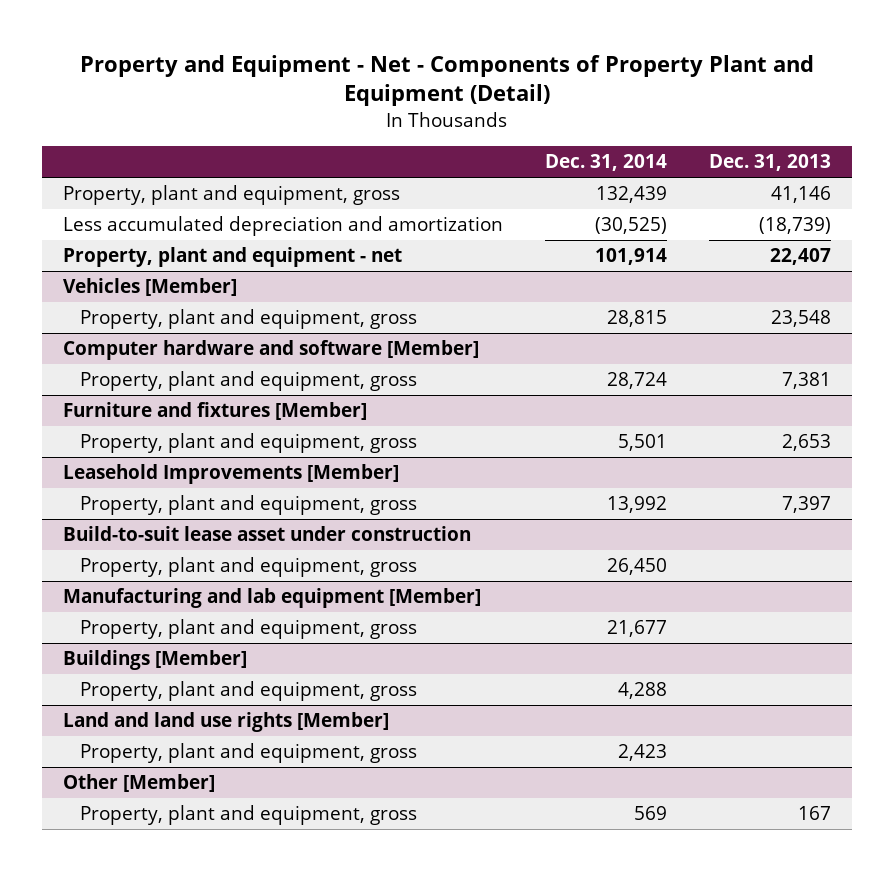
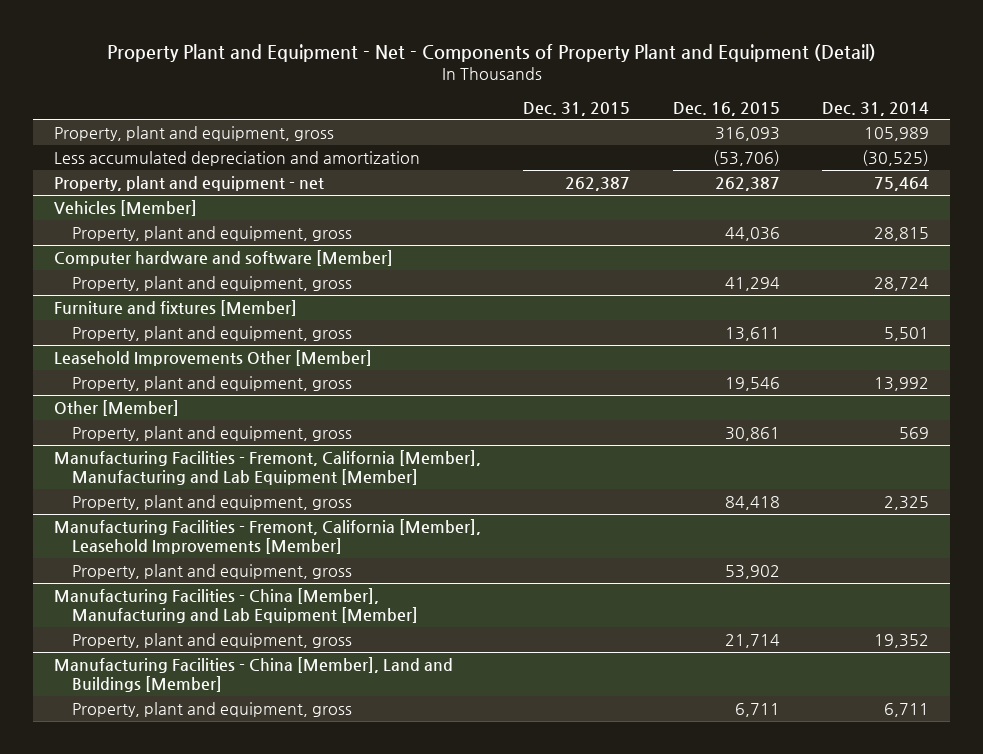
[80,54,815,107] Property and Equipment - Net - Components of Property Plant and Equipment (Detail) -> [106,43,876,62] Property Plant and Equipment - Net - Components of Property Plant and Equipment (Detail)
[709,154,832,172] Dec. 31, 2013 -> none
none -> [523,101,631,116] Dec. 31, 2015
none -> [672,101,780,116] Dec. 16, 2015
[596,186,668,204] 132,439 -> [863,126,929,141] 105,989
[595,248,668,266] 101,914 -> [873,176,929,191] 75,464
[63,464,400,485] Leasehold Improvements [Member] -> [54,349,373,366] Leasehold Improvements Other [Member]
[63,526,472,542] Build-to-suit lease asset under construction -> none
[80,557,418,578] Property, plant and equipment, gross -> none
[63,588,482,609] Manufacturing and lab equipment [Member] -> none
[80,619,418,640] Property, plant and equipment, gross -> none
[63,650,248,671] Buildings [Member] -> none
[80,681,418,702] Property, plant and equipment, gross -> none
[63,712,390,733] Land and land use rights [Member] -> none
[80,743,418,764] Property, plant and equipment, gross -> none
none -> [54,449,482,485] Manufacturing Facilities - Fremont, California [Member], Manufacturing and Lab Equipment [Member]
none -> [72,494,353,510] Property, plant and equipment, gross
none -> [54,518,482,554] Manufacturing Facilities - Fremont, California [Member], Leasehold Improvements [Member]
none -> [72,563,353,579] Property, plant and equipment, gross
none -> [54,587,419,623] Manufacturing Facilities - China [Member], Manufacturing and Lab Equipment [Member]
none -> [72,632,353,648] Property, plant and equipment, gross
none -> [54,656,454,692] Manufacturing Facilities - China [Member], Land and Buildings [Member]
none -> [72,701,353,717] Property, plant and equipment, gross

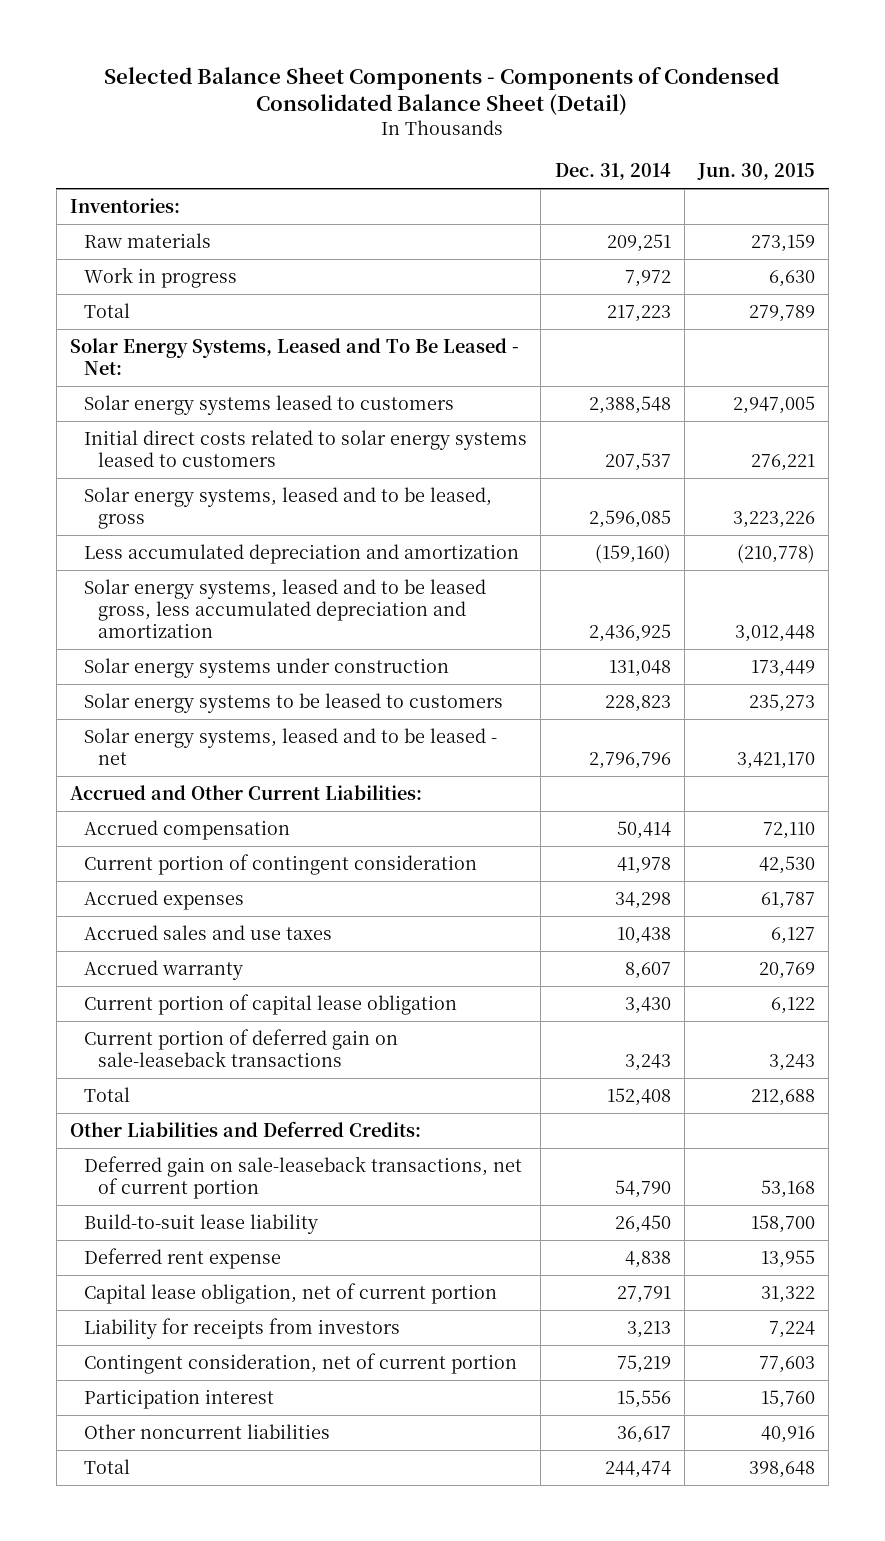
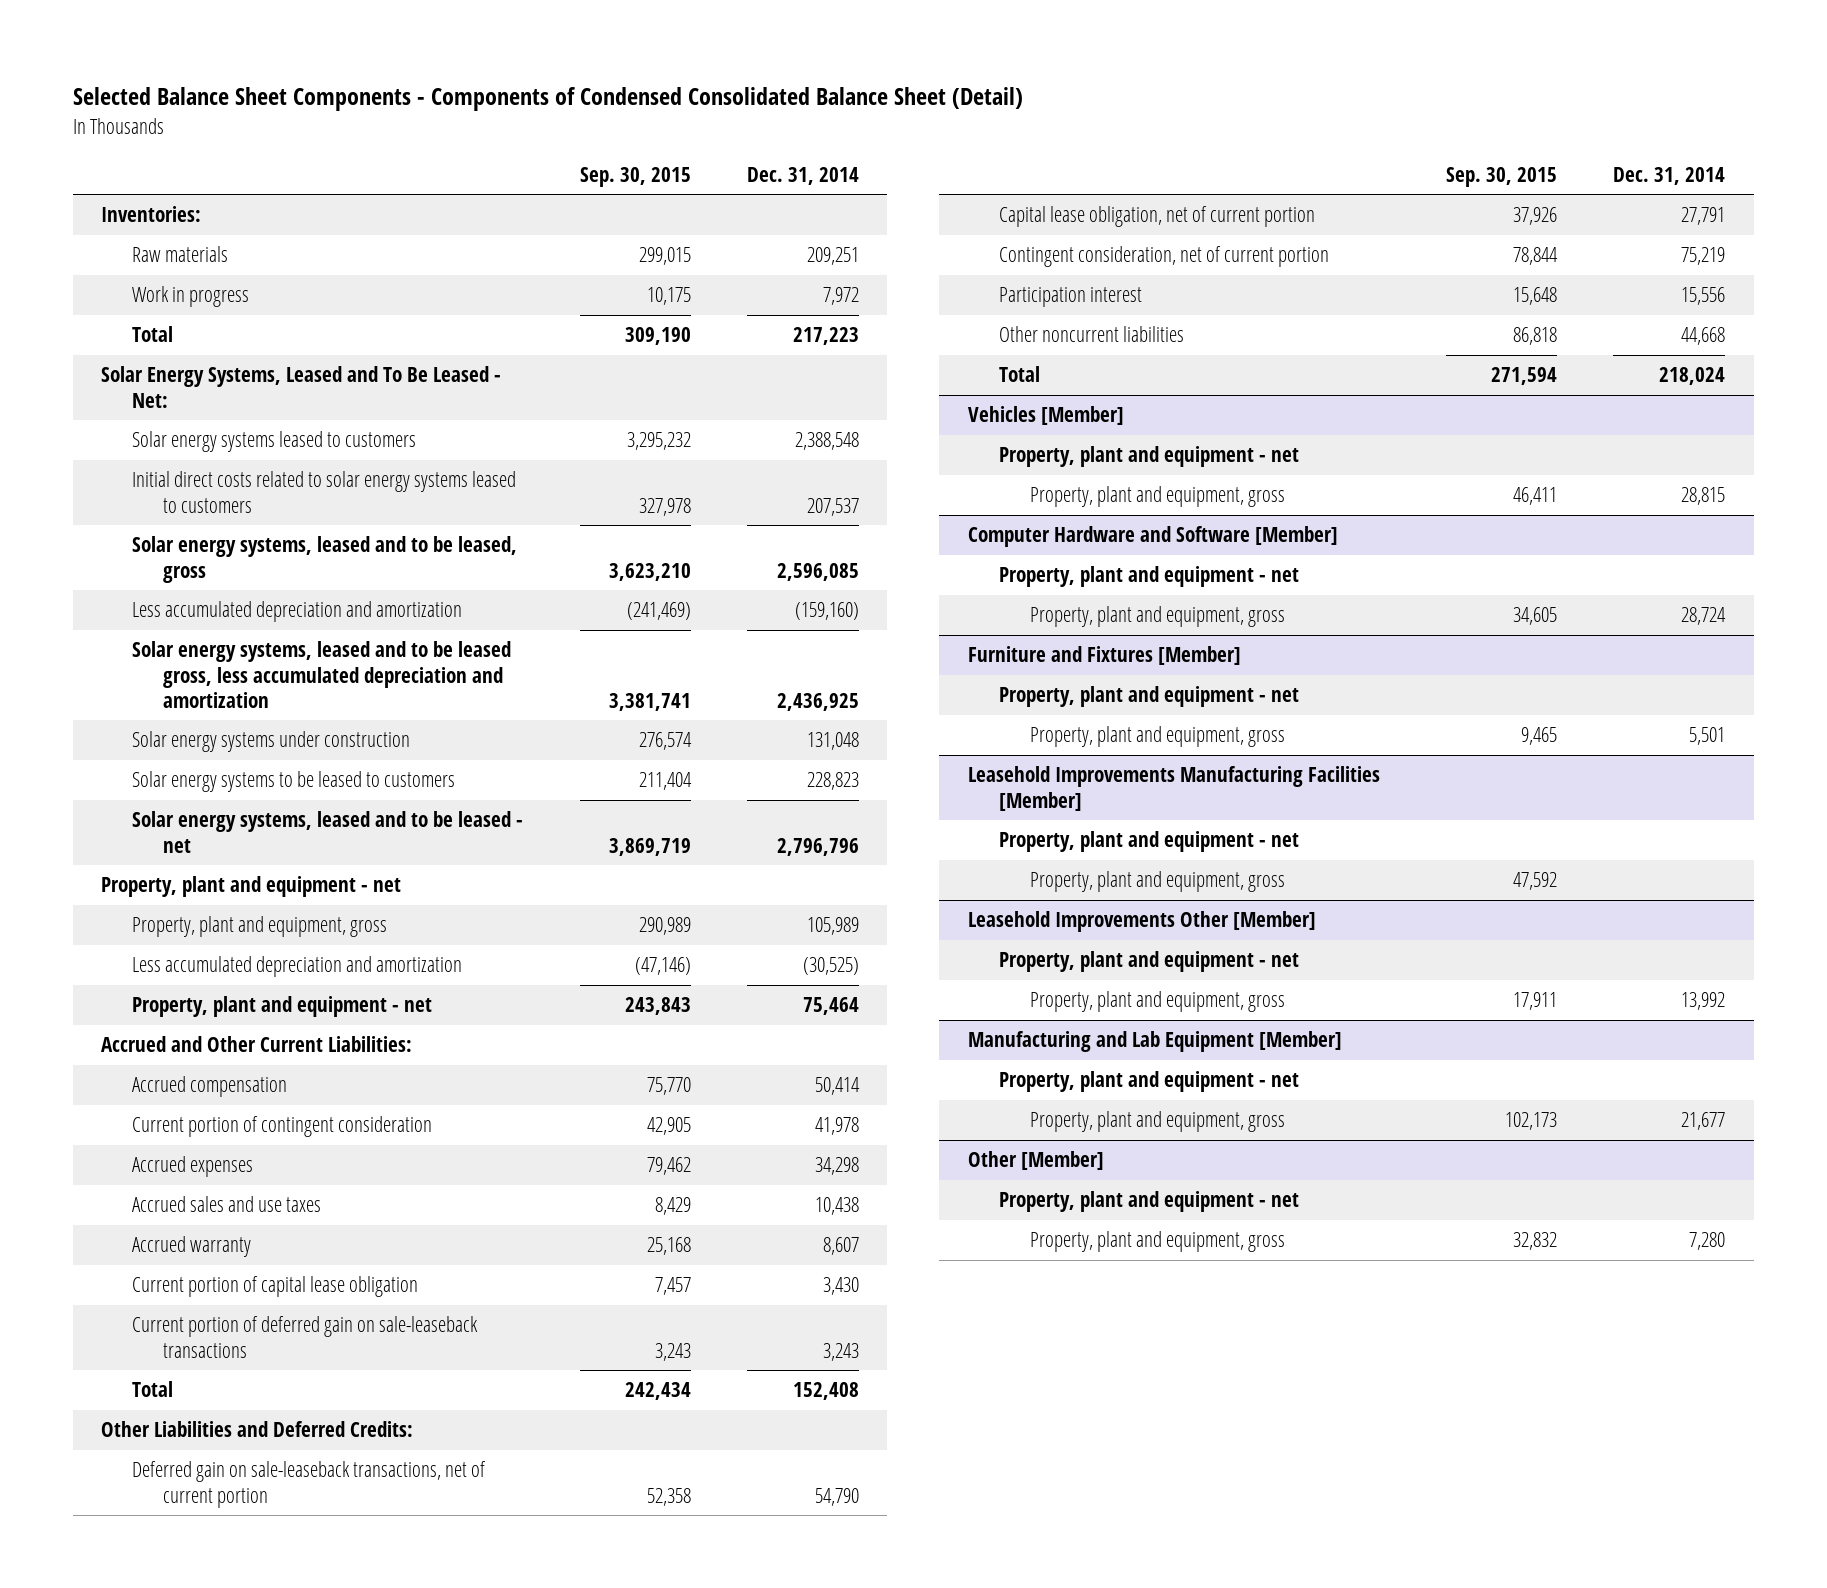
[697,163,816,181] Jun. 30, 2015 -> none
none -> [579,166,691,187] Sep. 30, 2015
none -> [101,876,402,898] Property, plant and equipment - net
none -> [132,916,388,938] Property, plant and equipment, gross
none -> [132,956,463,978] Less accumulated depreciation and amortization
none -> [132,996,433,1018] Property, plant and equipment - net
[84,1214,319,1235] Build-to-suit lease liability -> none
[84,1248,282,1270] Deferred rent expense -> none
[84,1318,401,1340] Liability for receipts from investors -> none
[616,1426,671,1444] 36,617 -> [1681,327,1726,346] 44,668
[604,1461,671,1479] 244,474 -> [1659,367,1726,386] 218,024
none -> [967,406,1124,426] Vehicles [Member]
none -> [998,446,1299,468] Property, plant and equipment - net
none -> [1029,486,1285,508] Property, plant and equipment, gross
none -> [967,526,1338,548] Computer Hardware and Software [Member]
none -> [998,566,1299,588] Property, plant and equipment - net
none -> [1029,606,1285,628] Property, plant and equipment, gross
none -> [967,646,1241,666] Furniture and Fixtures [Member]
none -> [998,686,1299,708] Property, plant and equipment - net
none -> [1029,726,1285,748] Property, plant and equipment, gross
none -> [967,766,1380,811] Leasehold Improvements Manufacturing Facilities [Member]
none -> [998,831,1299,853] Property, plant and equipment - net
none -> [1029,871,1285,893] Property, plant and equipment, gross
none -> [967,911,1316,933] Leasehold Improvements Other [Member]
none -> [998,951,1299,973] Property, plant and equipment - net
none -> [1029,991,1285,1013] Property, plant and equipment, gross
none -> [967,1031,1342,1053] Manufacturing and Lab Equipment [Member]
none -> [998,1071,1299,1093] Property, plant and equipment - net
none -> [1029,1111,1285,1133] Property, plant and equipment, gross
none -> [967,1151,1104,1171] Other [Member]
none -> [998,1191,1299,1213] Property, plant and equipment - net
none -> [1029,1231,1285,1253] Property, plant and equipment, gross

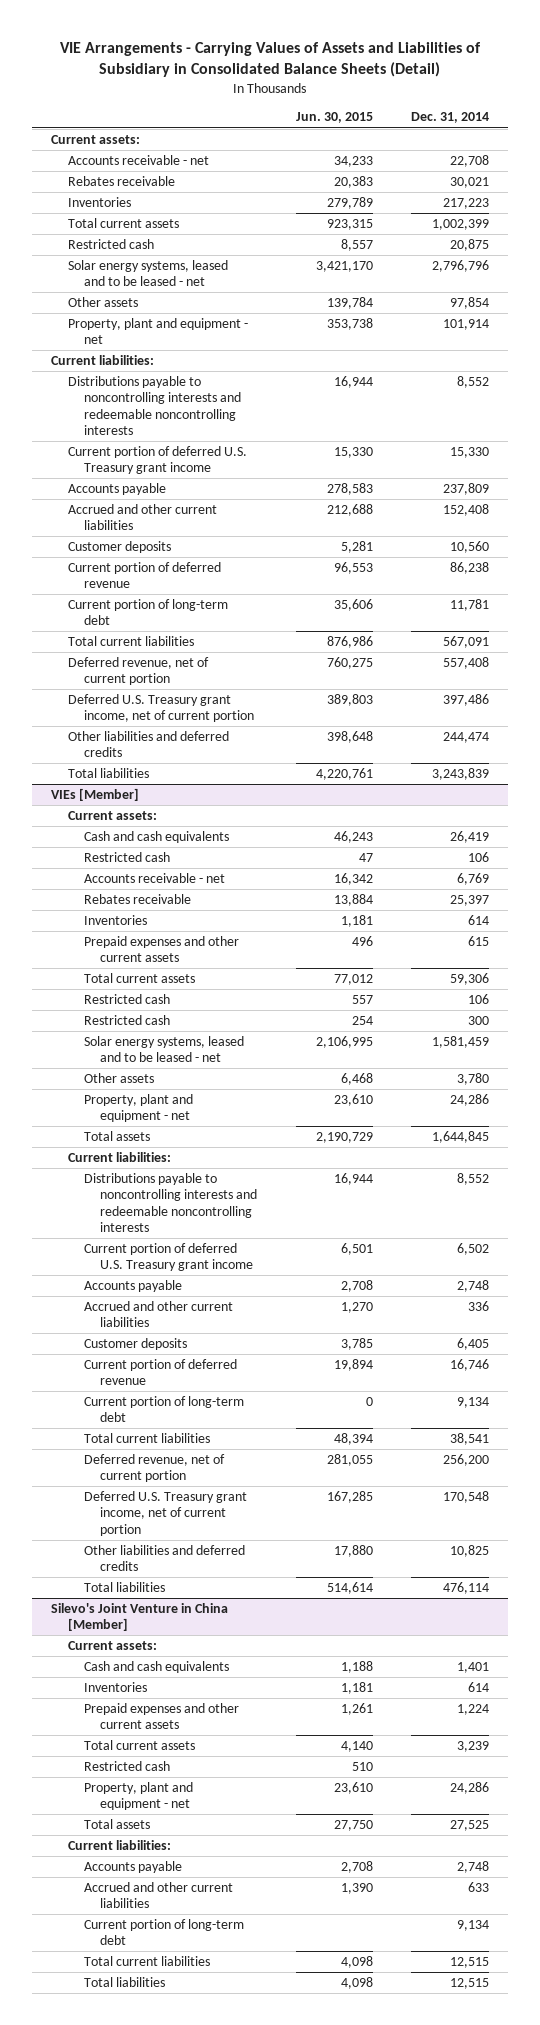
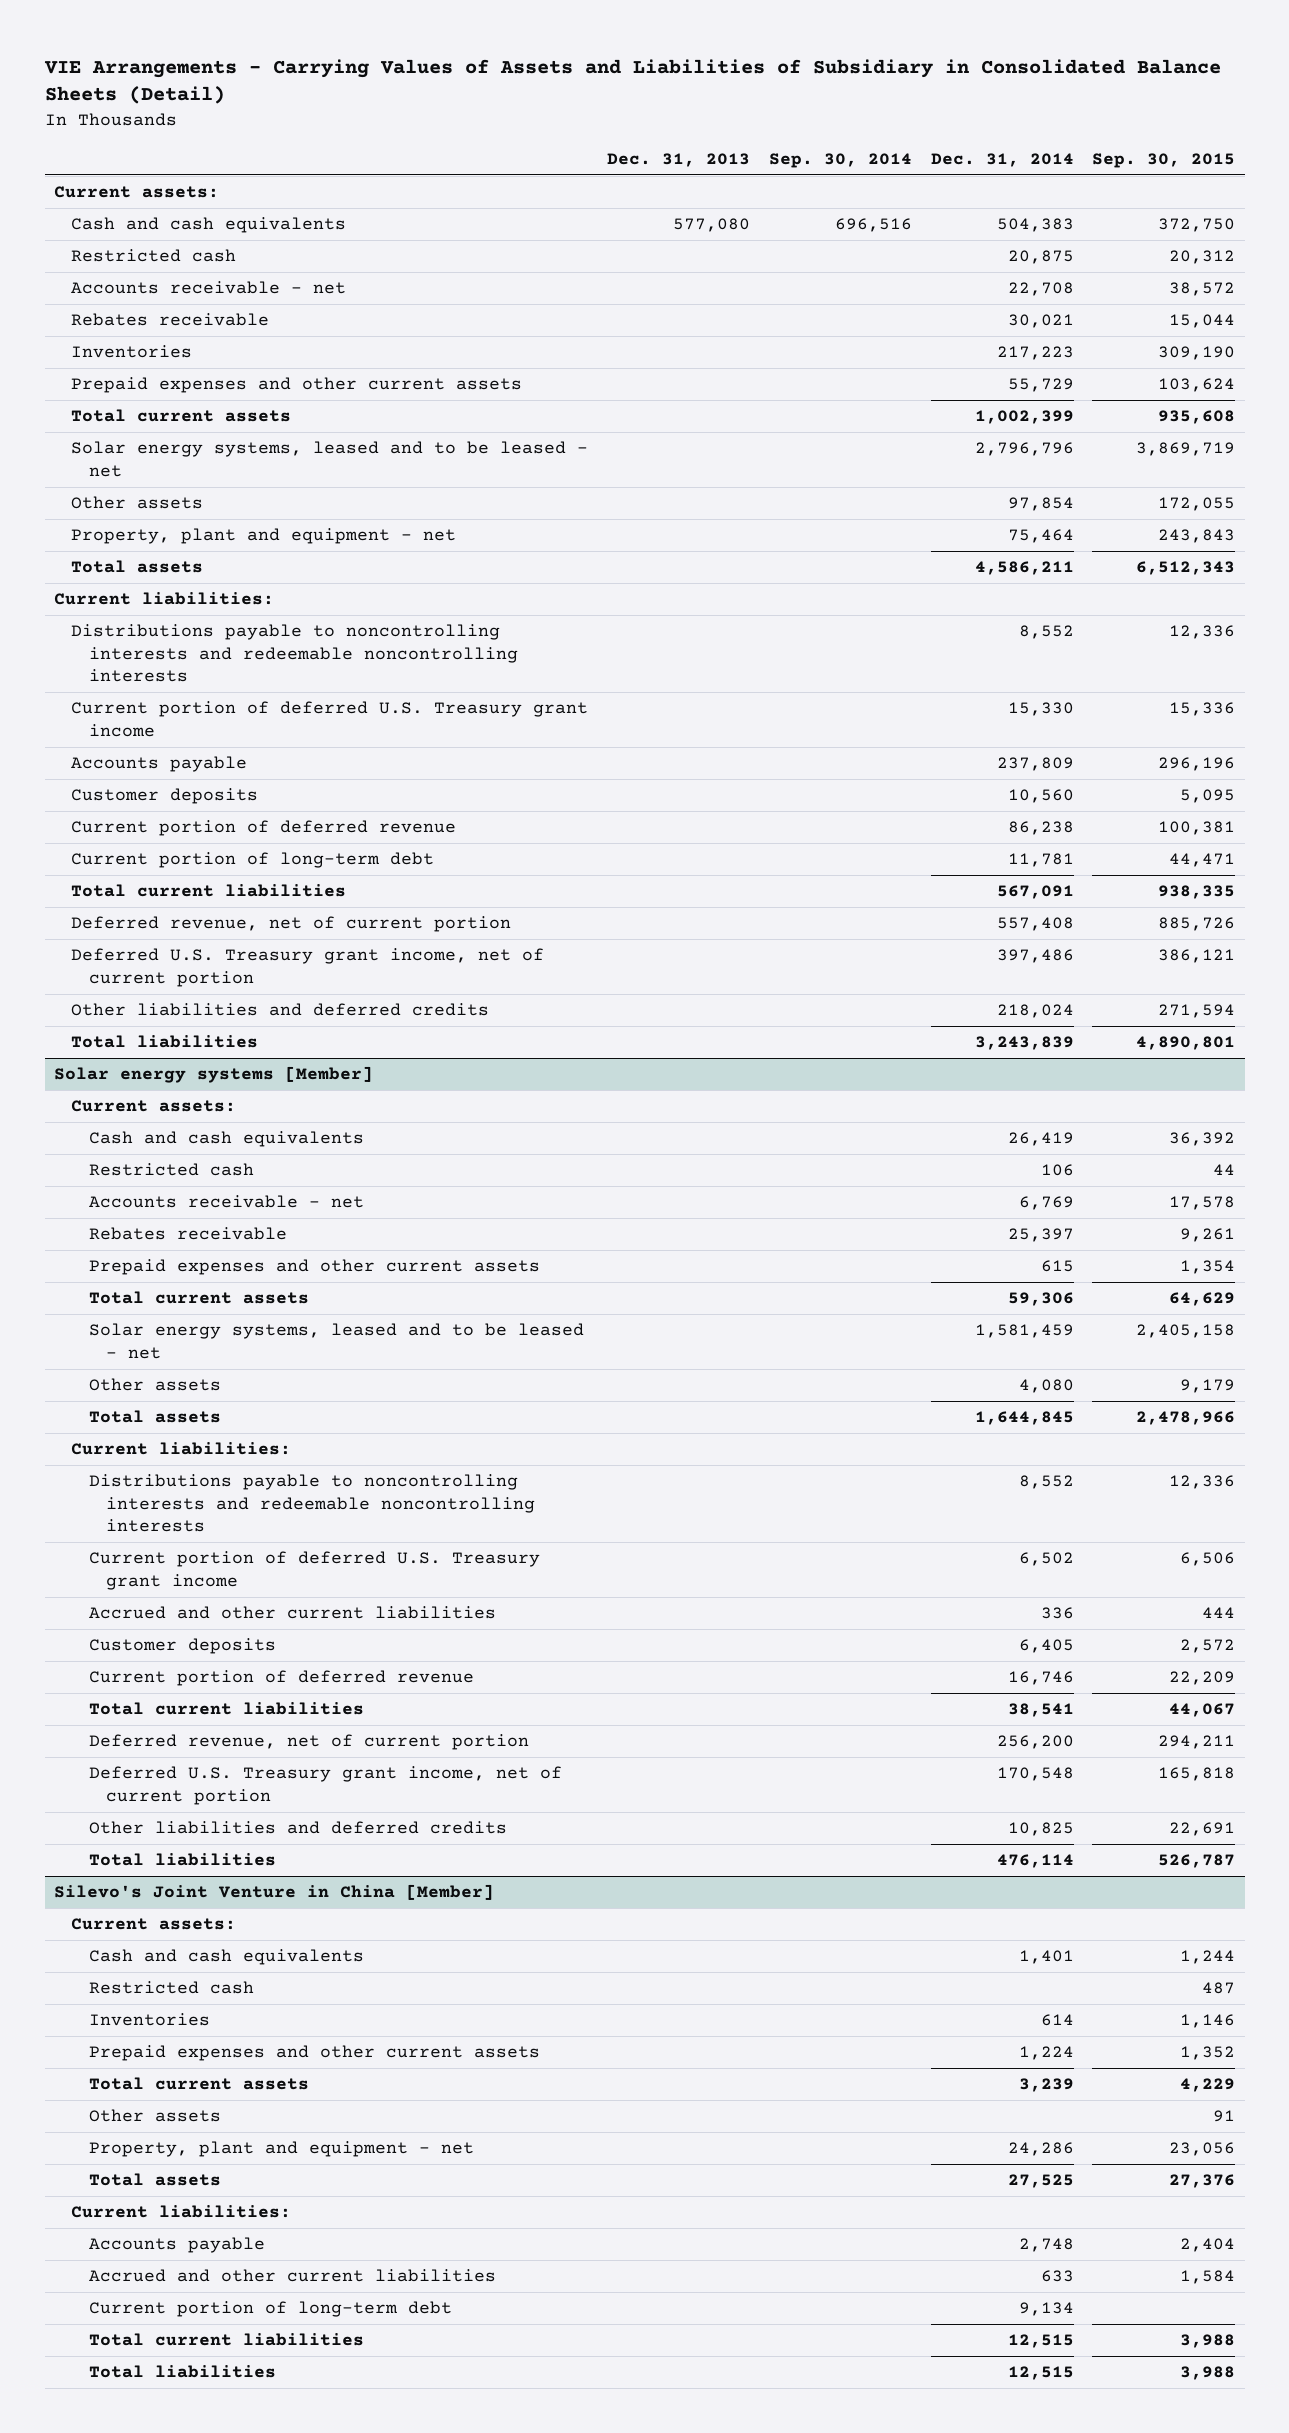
[295,112,373,124] Jun. 30, 2015 -> none
none -> [607,152,751,167] Dec. 31, 2013
none -> [768,152,912,168] Sep. 30, 2014
none -> [1092,152,1236,168] Sep. 30, 2015
none -> [71,217,347,234] Cash and cash equivalents
[67,239,154,250] Restricted cash -> [71,249,237,263] Restricted cash
none -> [71,377,523,394] Prepaid expenses and other current assets
[443,319,490,331] 101,914 -> [1007,529,1074,544] 75,464
none -> [71,560,204,574] Total assets
[67,504,217,531] Accrued and other current liabilities -> none
[443,732,490,744] 244,474 -> [996,1004,1074,1019] 218,024
[51,788,140,802] VIEs [Member] -> none
none -> [54,1066,374,1084] Solar energy systems [Member]
[83,915,147,926] Inventories -> none
[83,994,170,1005] Restricted cash -> none
[83,1015,170,1026] Restricted cash -> none
[83,1094,193,1123] Property, plant and equipment - net -> none
[457,1073,490,1086] 3,780 -> [1018,1379,1074,1394] 4,080
[83,1280,182,1293] Accounts payable -> none
[83,1396,244,1423] Current portion of long-term debt -> none
[83,1761,170,1772] Restricted cash -> [88,1981,254,1995] Restricted cash
none -> [88,2109,221,2123] Other assets

